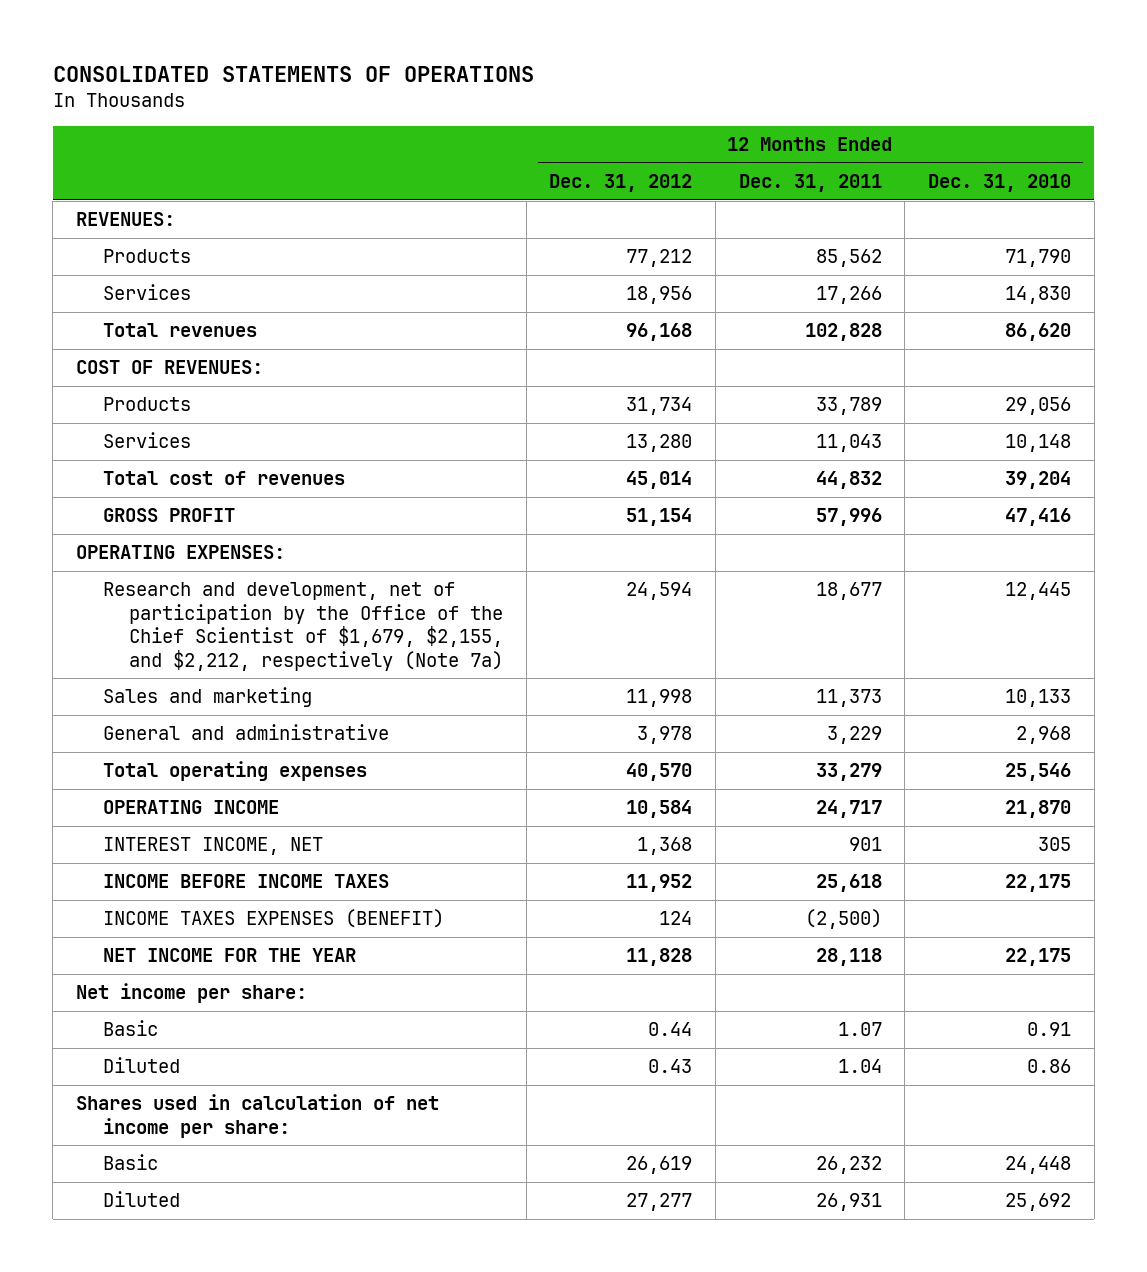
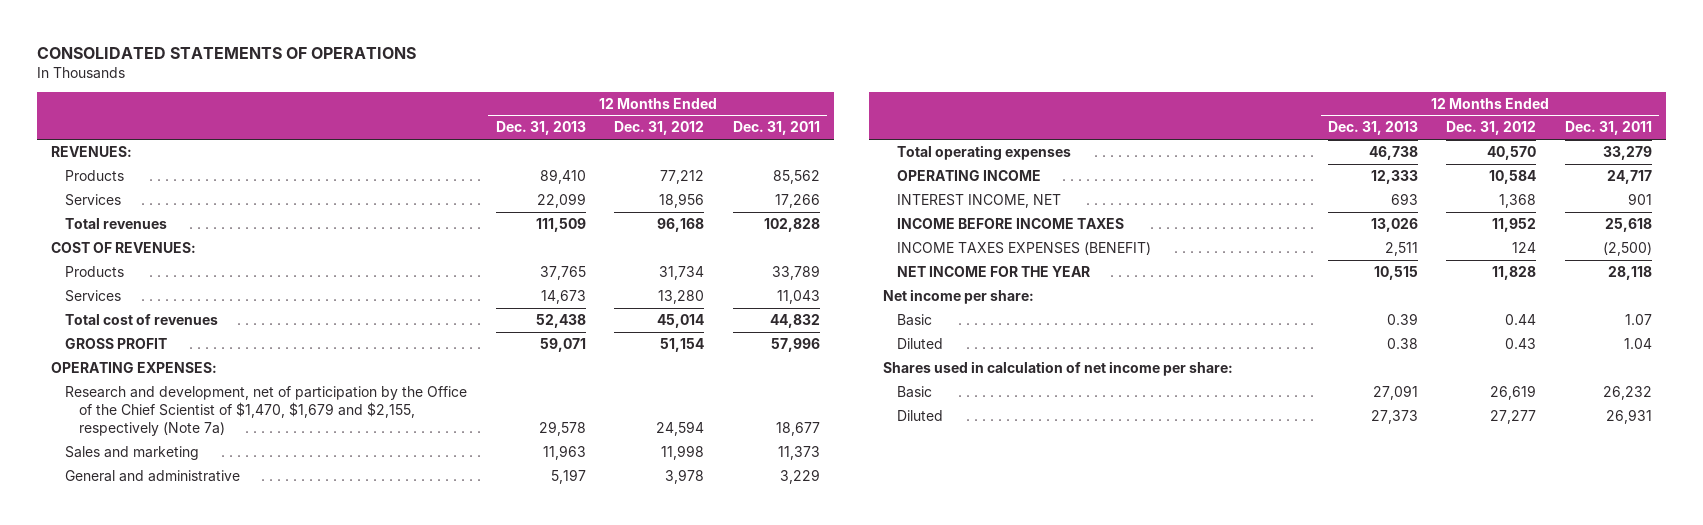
[927,174,1071,193] Dec. 31, 2010 -> none
none -> [495,121,586,136] Dec. 31, 2013
[102,582,504,671] Research and development, net of participation by the Office of the Chief Scientist of $1,679, $2,155, and $2,212, respectively (Note 7a) -> [65,385,468,437] Research and development, net of participation by the Office of the Chief Scientist of $1,470, $1,679 and $2,155, respectively (Note 7a)

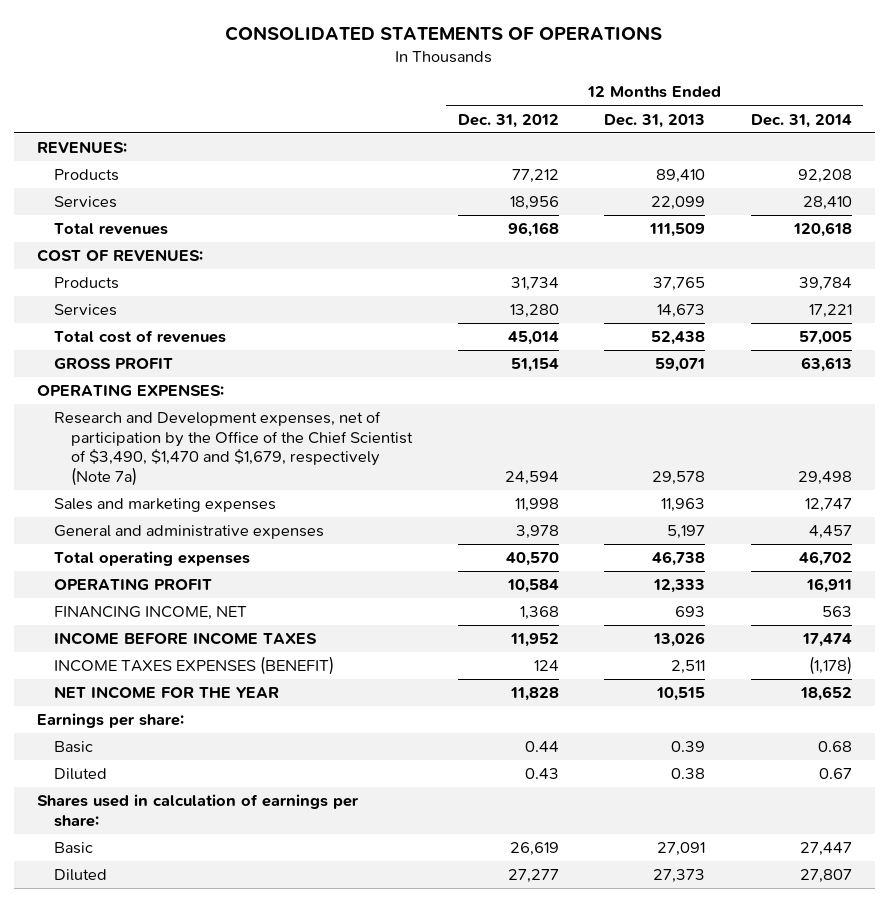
[732,121,820,136] Dec. 31, 2011 -> none
none -> [750,113,852,128] Dec. 31, 2014
[65,385,468,437] Research and development, net of participation by the Office of the Chief Scientist of $1,470, $1,679 and $2,155, respectively (Note 7a) -> [53,411,414,487] Research and Development expenses, net of participation by the Office of the Chief Scientist of $3,490, $1,470 and $1,679, respectively (Note 7a)
[65,445,200,460] Sales and marketing -> [53,498,276,513] Sales and marketing expenses
[65,469,241,482] General and administrative -> [53,525,324,540] General and administrative expenses
[897,169,1042,181] OPERATING INCOME -> [53,578,212,591] OPERATING PROFIT
[897,193,1062,208] INTEREST INCOME, NET -> [53,606,247,621] FINANCING INCOME, NET
[883,288,1035,304] Net income per share: -> [36,713,184,729] Earnings per share:
[883,360,1234,376] Shares used in calculation of net income per share: -> [36,794,359,827] Shares used in calculation of earnings per share:

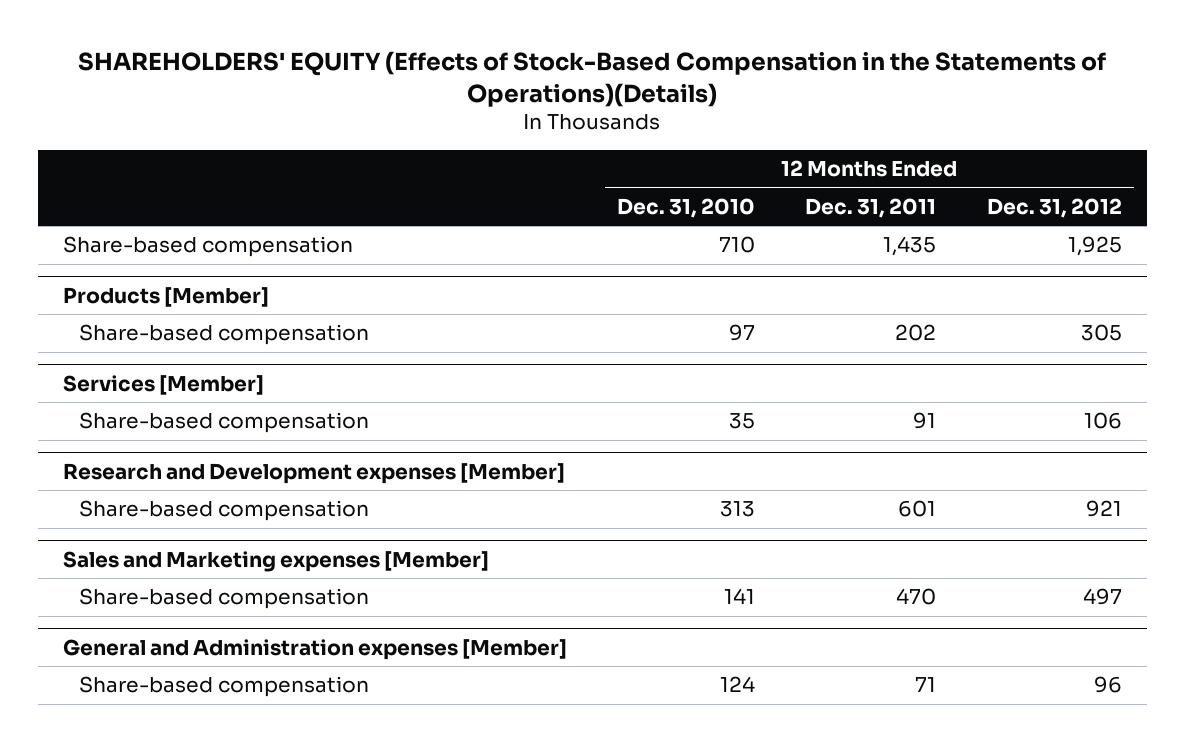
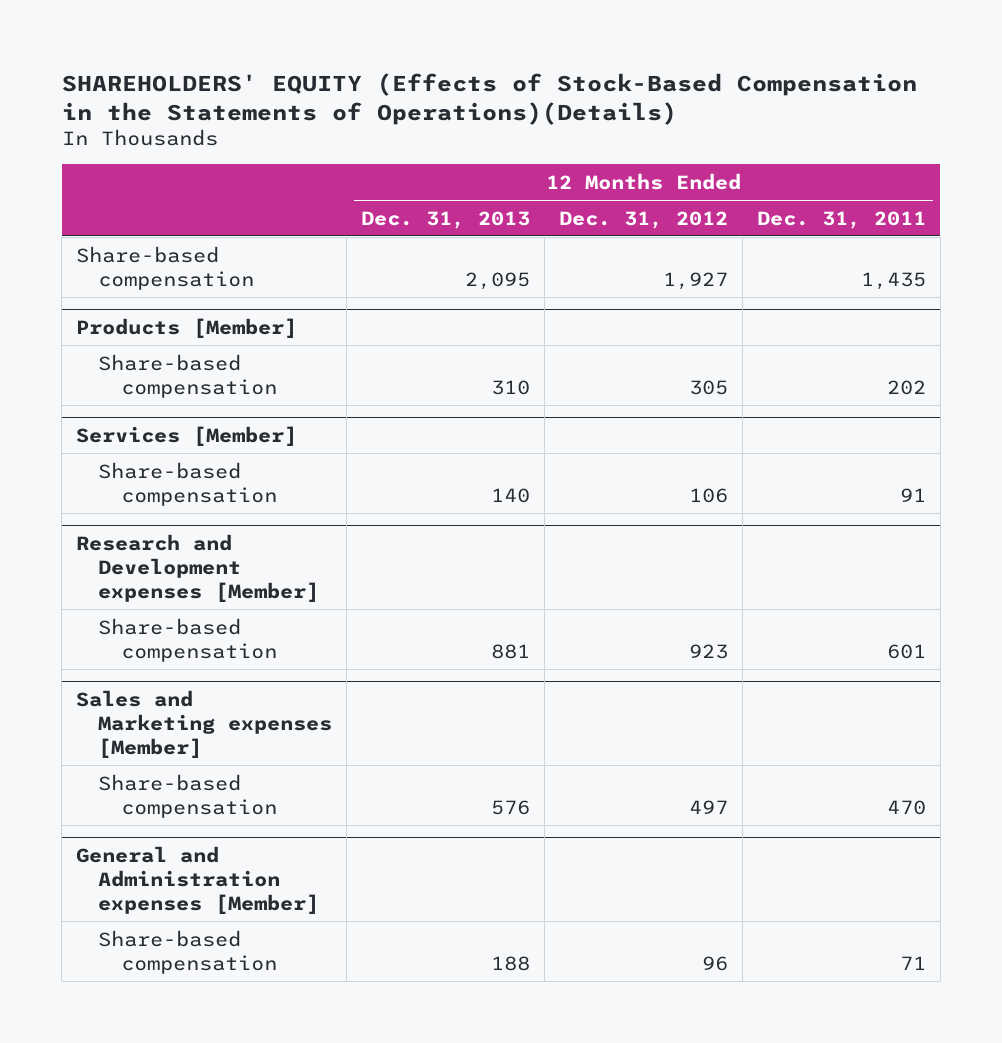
[617,197,756,218] Dec. 31, 2010 -> none
none -> [361,210,531,229] Dec. 31, 2013
[1067,236,1122,257] 1,925 -> [663,271,729,290] 1,927
[1085,500,1122,518] 921 -> [689,643,729,659] 923

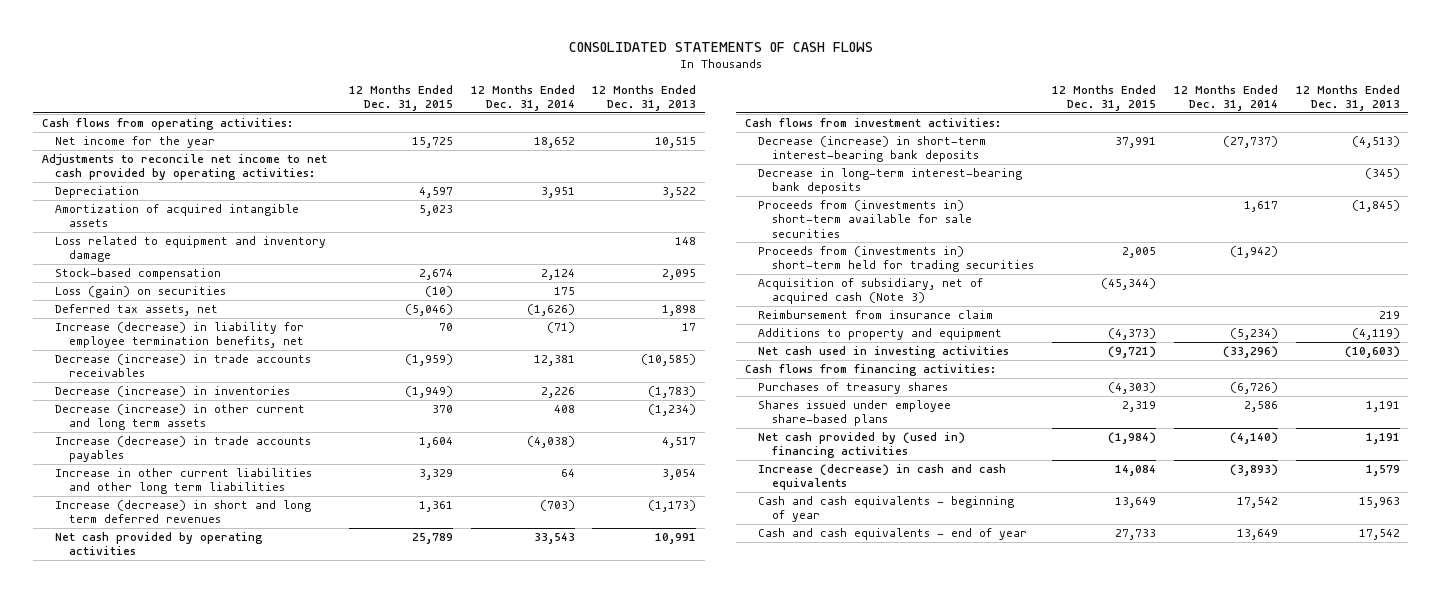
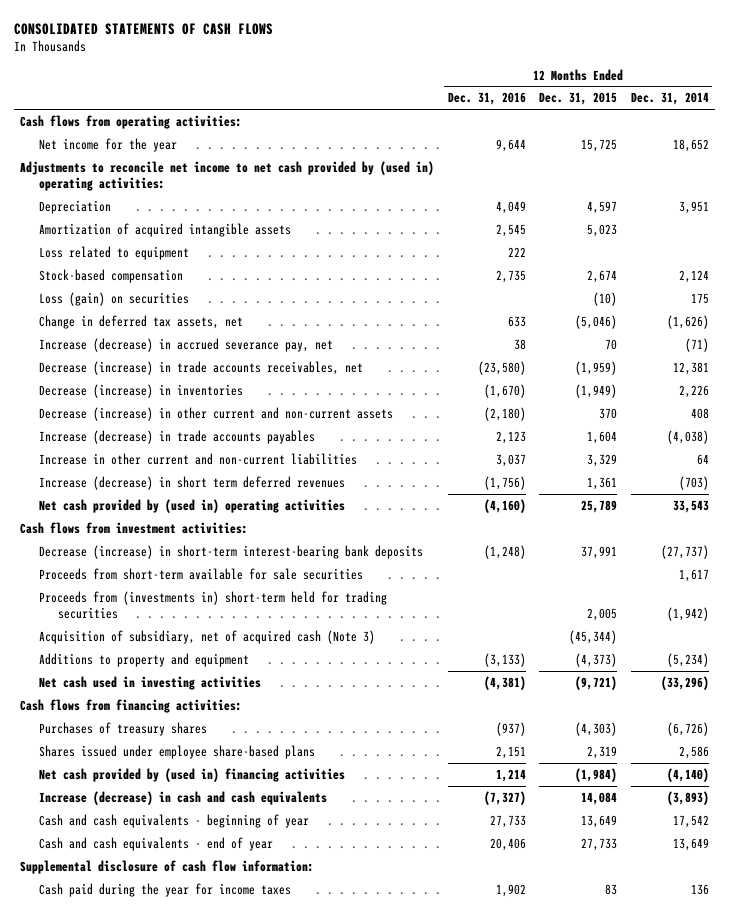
[592,84,697,111] 12 Months Ended Dec. 31, 2013 -> none
none -> [447,92,526,106] Dec. 31, 2016
[41,154,327,181] Adjustments to reconcile net income to net cash provided by operating activities: -> [20,160,435,192] Adjustments to reconcile net income to net cash provided by (used in) operating activities:
[55,236,327,263] Loss related to equipment and inventory damage -> [38,245,189,260] Loss related to equipment
[55,304,219,317] Deferred tax assets, net -> [38,314,243,329] Change in deferred tax assets, net
[55,322,305,349] Increase (decrease) in liability for employee termination benefits, net -> [38,337,333,352] Increase (decrease) in accrued severance pay, net
[55,354,312,378] Decrease (increase) in trade accounts receivables -> [38,360,363,375] Decrease (increase) in trade accounts receivables, net
[55,404,306,431] Decrease (increase) in other current and long term assets -> [38,406,393,421] Decrease (increase) in other current and non-current assets
[55,468,313,495] Increase in other current liabilities and other long term liabilities -> [38,452,357,465] Increase in other current and non-current liabilities
[55,500,312,524] Increase (decrease) in short and long term deferred revenues -> [38,475,345,490] Increase (decrease) in short term deferred revenues
[55,532,264,556] Net cash provided by operating activities -> [38,498,345,513] Net cash provided by (used in) operating activities
[758,168,1023,195] Decrease in long-term interest-bearing bank deposits -> none
[758,200,972,238] Proceeds from (investments in) short-term available for sale securities -> [38,567,363,580] Proceeds from short-term available for sale securities
[758,310,994,320] Reimbursement from insurance claim -> none
none -> [20,859,315,874] Supplemental disclosure of cash flow information:
none -> [38,882,291,897] Cash paid during the year for income taxes

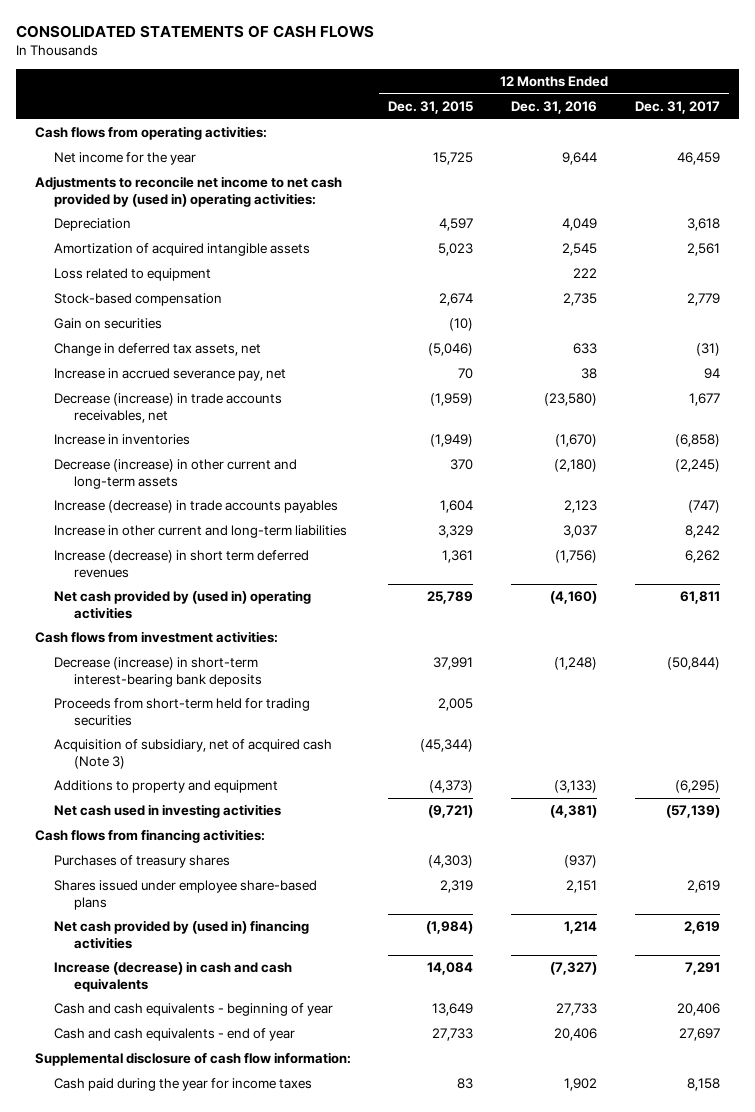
[630,92,709,106] Dec. 31, 2014 -> none
none -> [634,101,720,115] Dec. 31, 2017
[38,291,189,306] Loss (gain) on securities -> [54,318,163,330] Gain on securities
[38,337,333,352] Increase (decrease) in accrued severance pay, net -> [54,368,287,382] Increase in accrued severance pay, net
[38,383,243,398] Decrease (increase) in inventories -> [54,434,191,446] Increase in inventories
[38,406,393,421] Decrease (increase) in other current and non-current assets -> [54,459,298,489] Decrease (increase) in other current and long-term assets
[38,452,357,465] Increase in other current and non-current liabilities -> [54,525,348,539] Increase in other current and long-term liabilities
[38,567,363,580] Proceeds from short-term available for sale securities -> none
[38,590,387,620] Proceeds from (investments in) short-term held for trading securities -> [54,698,311,726] Proceeds from short-term held for trading securities

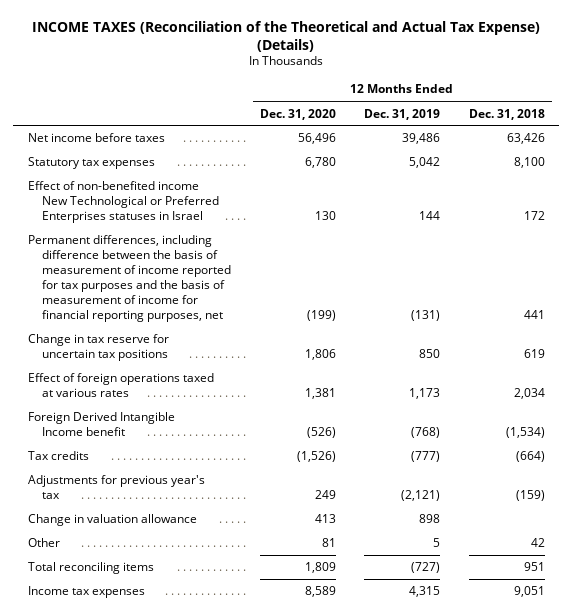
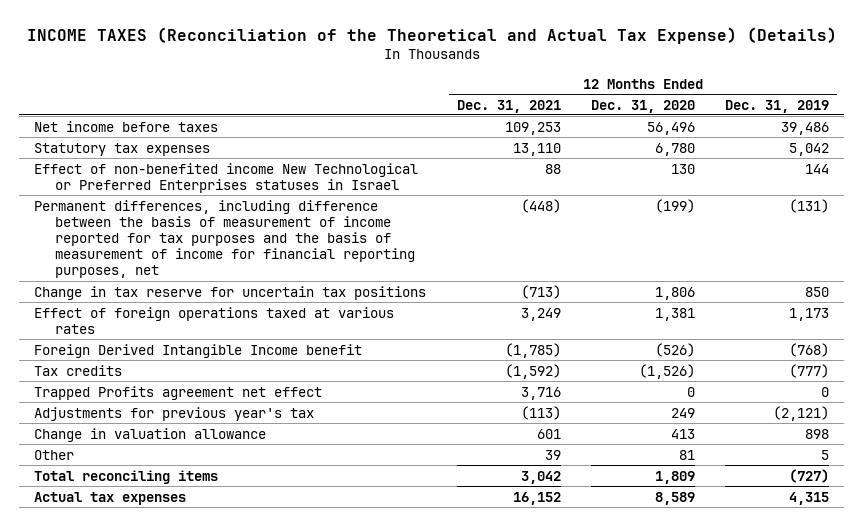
[468,108,545,120] Dec. 31, 2018 -> none
none -> [456,99,561,113] Dec. 31, 2021
none -> [34,385,323,400] Trapped Profits agreement net effect
[27,586,145,599] Income tax expenses -> [34,491,187,505] Actual tax expenses

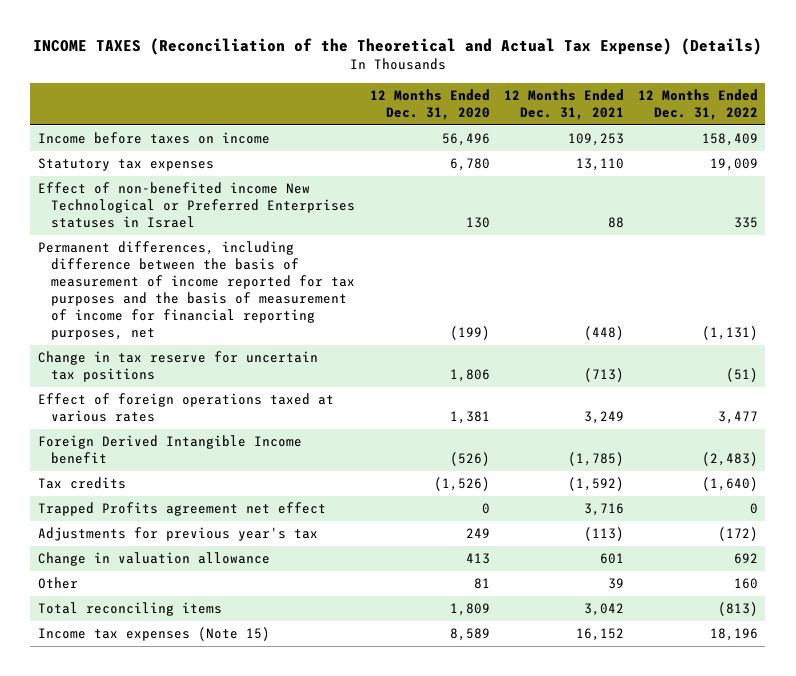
[724,99,829,113] Dec. 31, 2019 -> none
none -> [638,88,759,120] 12 Months Ended Dec. 31, 2022
[34,120,219,132] Net income before taxes -> [37,132,270,145] Income before taxes on income
[34,491,187,505] Actual tax expenses -> [37,627,270,642] Income tax expenses (Note 15)

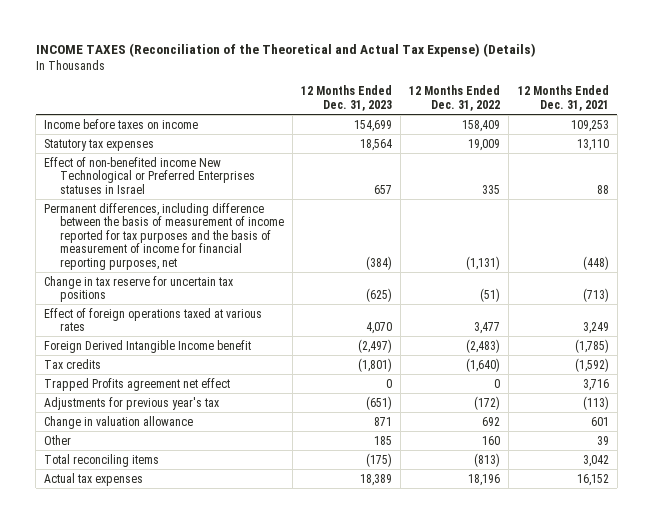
[369,88,490,120] 12 Months Ended Dec. 31, 2020 -> none
none -> [300,85,392,112] 12 Months Ended Dec. 31, 2023
[37,627,270,642] Income tax expenses (Note 15) -> [44,472,144,486] Actual tax expenses

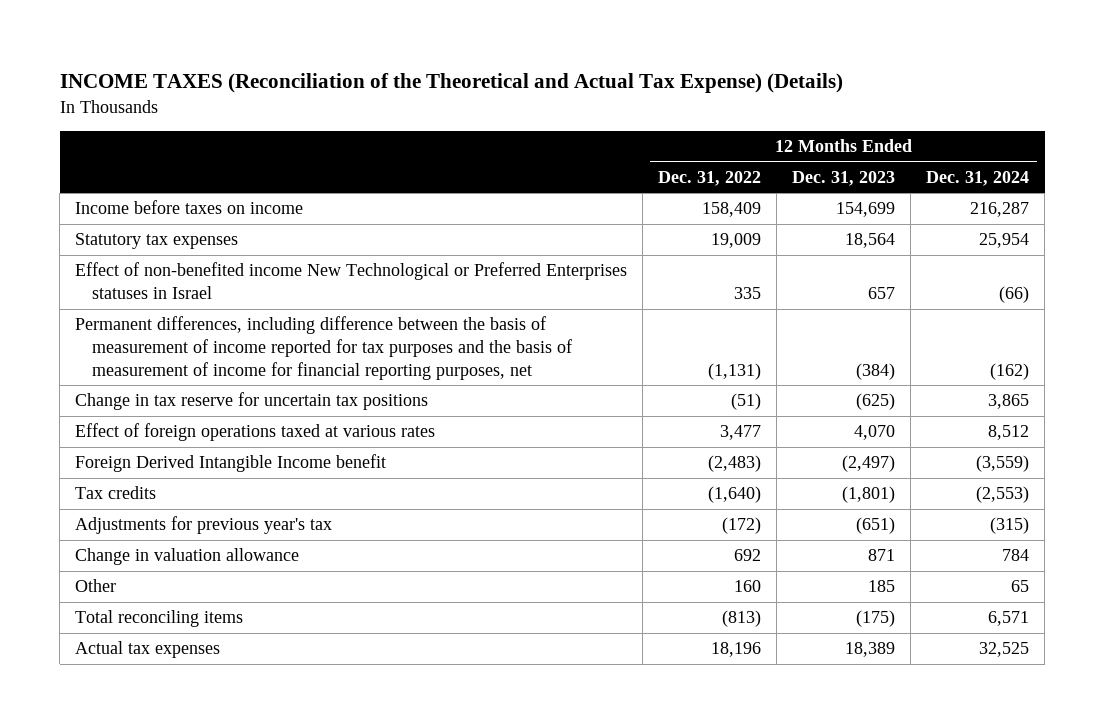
[517,85,609,112] 12 Months Ended Dec. 31, 2021 -> none
none -> [926,170,1030,186] Dec. 31, 2024
[44,377,231,391] Trapped Profits agreement net effect -> none

